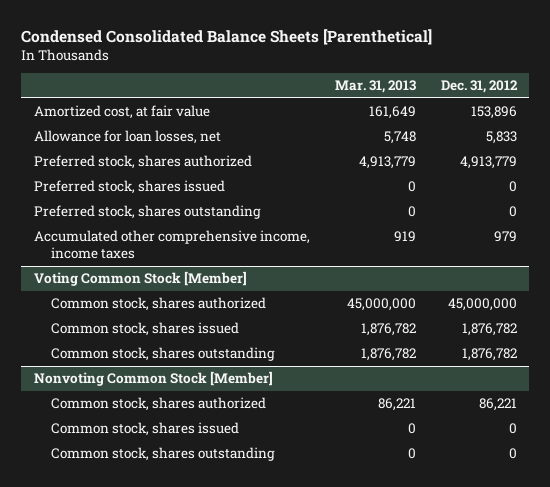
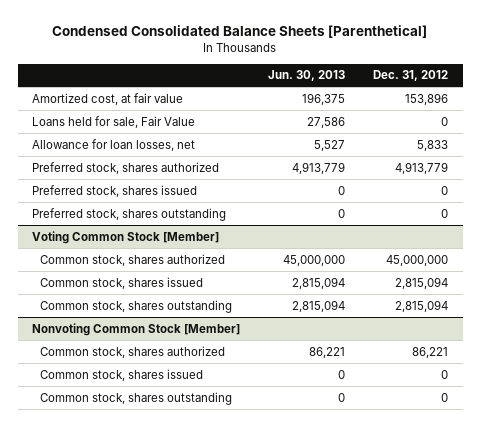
[334,80,416,94] Mar. 31, 2013 -> none
none -> [268,70,346,82] Jun. 30, 2013
none -> [31,115,195,128] Loans held for sale, Fair Value
[33,230,310,260] Accumulated other comprehensive income, income taxes -> none
[461,323,517,337] 1,876,782 -> [395,276,449,289] 2,815,094
[461,348,517,362] 1,876,782 -> [395,299,449,312] 2,815,094

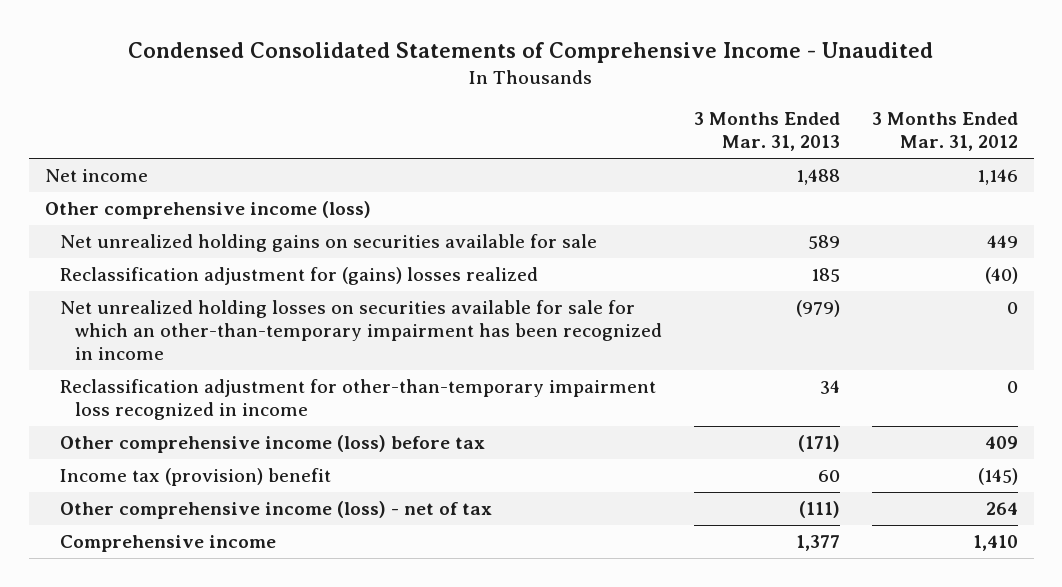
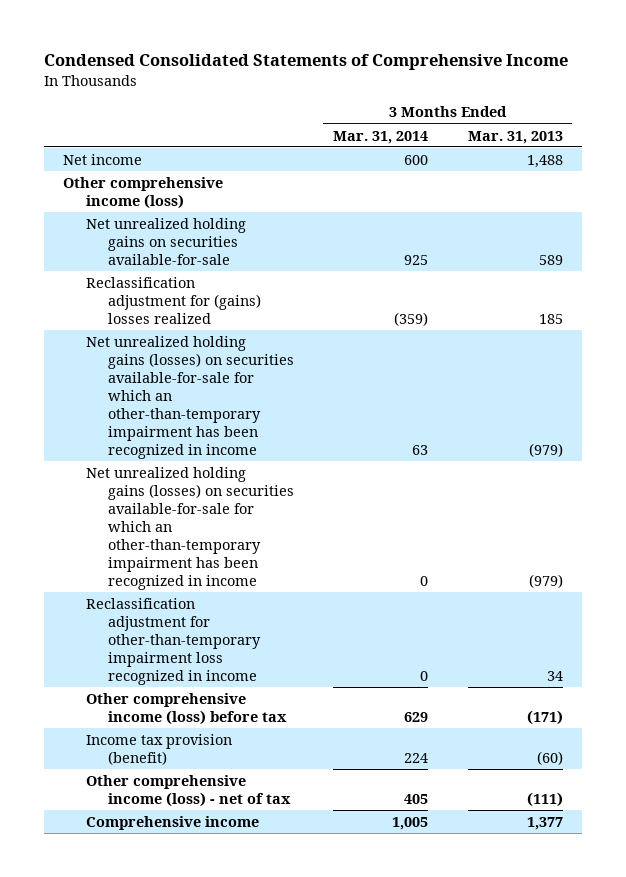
[128,41,934,63] Condensed Consolidated Statements of Comprehensive Income - Unaudited -> [43,54,568,71] Condensed Consolidated Statements of Comprehensive Income
[871,112,1018,152] 3 Months Ended Mar. 31, 2012 -> none
none -> [333,130,429,144] Mar. 31, 2014
[59,233,597,252] Net unrealized holding gains on securities available for sale -> [85,217,246,265] Net unrealized holding gains on securities available-for-sale
none -> [85,335,294,459] Net unrealized holding gains (losses) on securities available-for-sale for which an other-than-temporary impairment has been recognized in income
[59,299,662,361] Net unrealized holding losses on securities available for sale for which an other-than-temporary impairment has been recognized in income -> [85,466,294,590] Net unrealized holding gains (losses) on securities available-for-sale for which an other-than-temporary impairment has been recognized in income
[59,467,331,486] Income tax (provision) benefit -> [85,733,232,765] Income tax provision (benefit)
[817,469,840,482] 60 -> [536,750,563,765] (60)

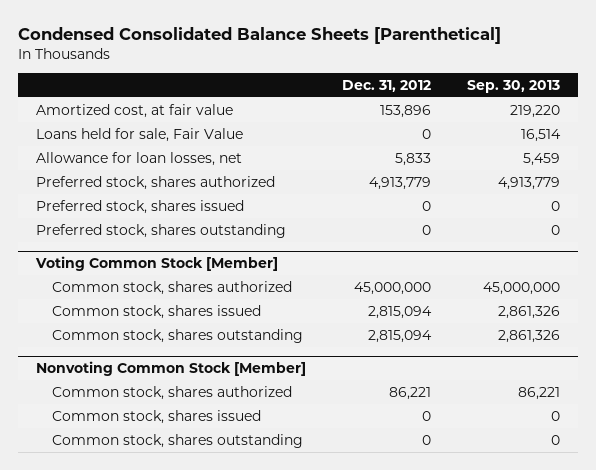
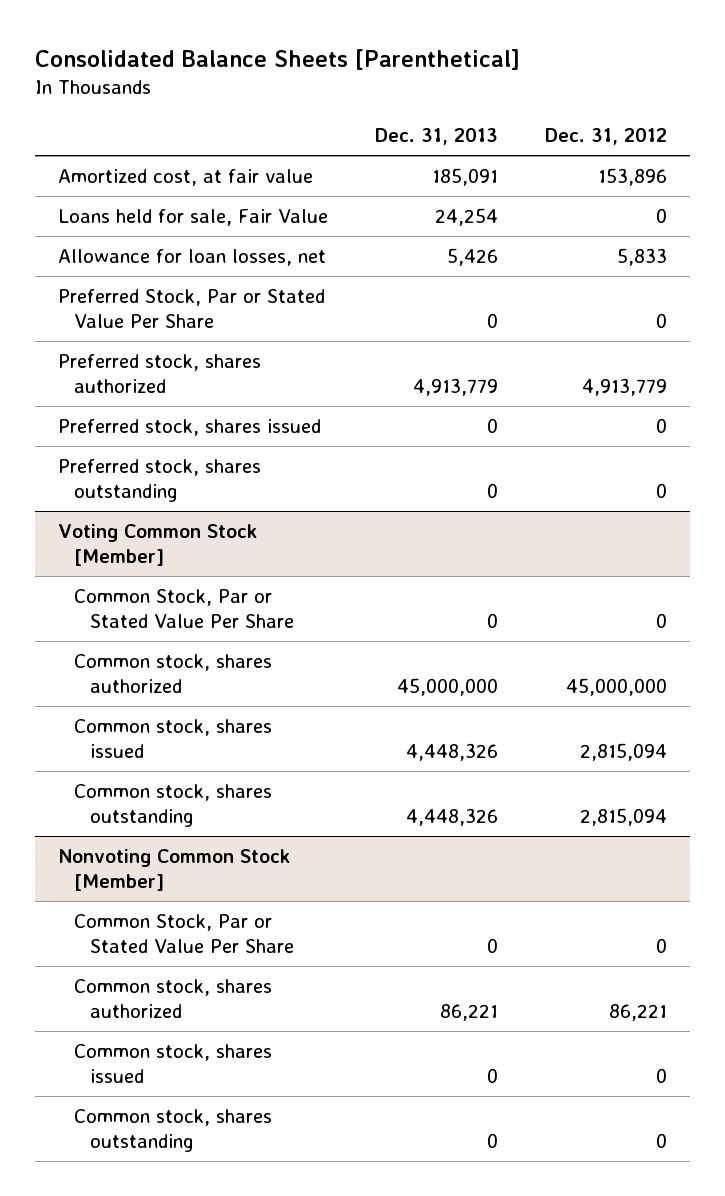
[17,26,501,44] Condensed Consolidated Balance Sheets [Parenthetical] -> [35,48,521,70] Consolidated Balance Sheets [Parenthetical]
[466,79,560,93] Sep. 30, 2013 -> none
none -> [375,127,499,145] Dec. 31, 2013
none -> [58,289,326,328] Preferred Stock, Par or Stated Value Per Share
none -> [74,589,295,628] Common Stock, Par or Stated Value Per Share
none -> [74,914,295,953] Common Stock, Par or Stated Value Per Share

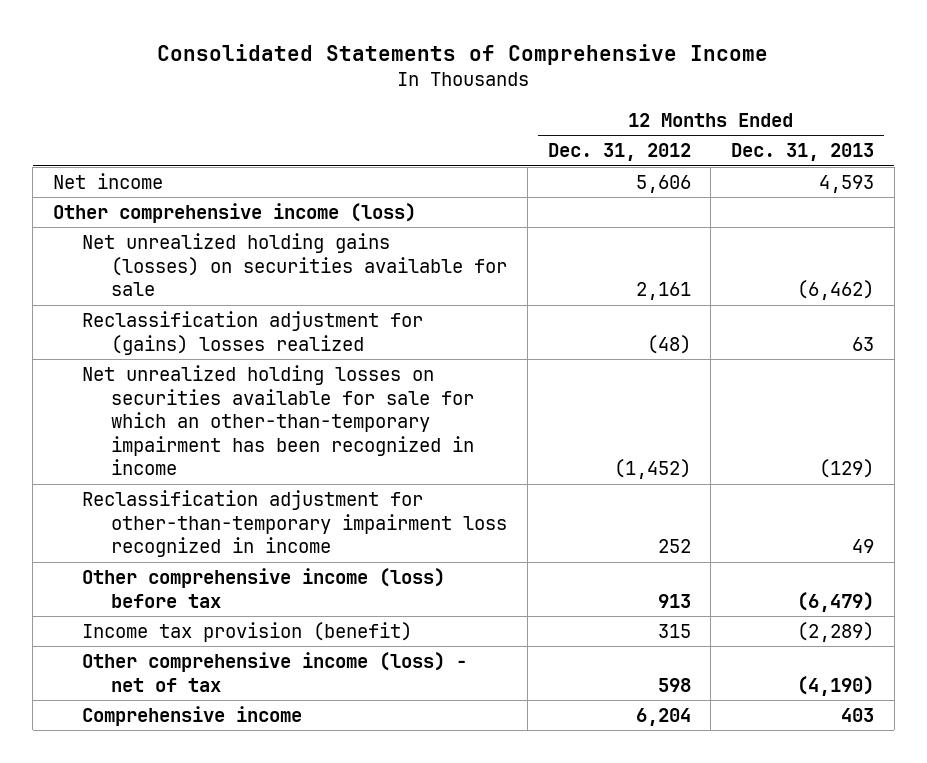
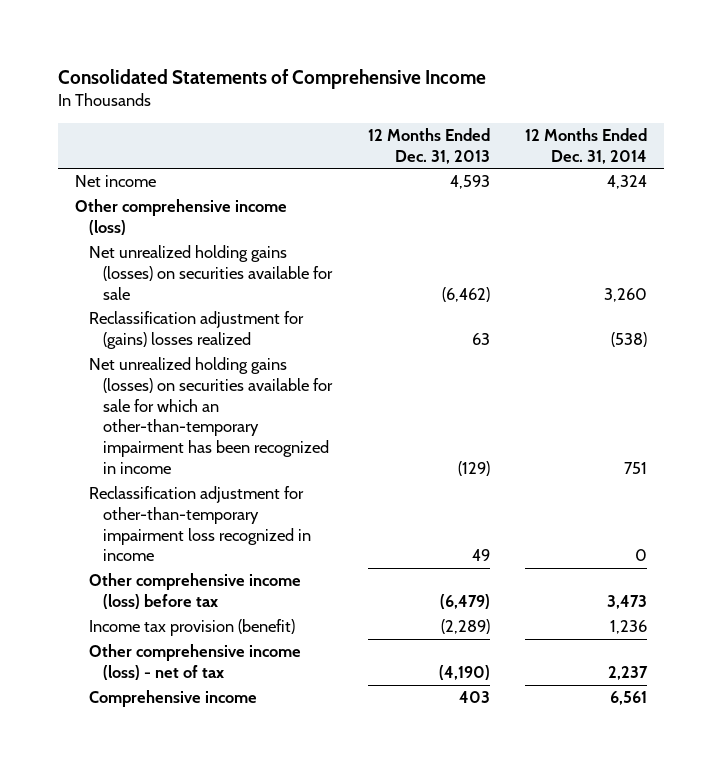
[547,143,691,162] Dec. 31, 2012 -> none
none -> [524,127,647,164] 12 Months Ended Dec. 31, 2014
[82,364,475,476] Net unrealized holding losses on securities available for sale for which an other-than-temporary impairment has been recognized in income -> [89,357,334,474] Net unrealized holding gains (losses) on securities available for sale for which an other-than-temporary impairment has been recognized in income

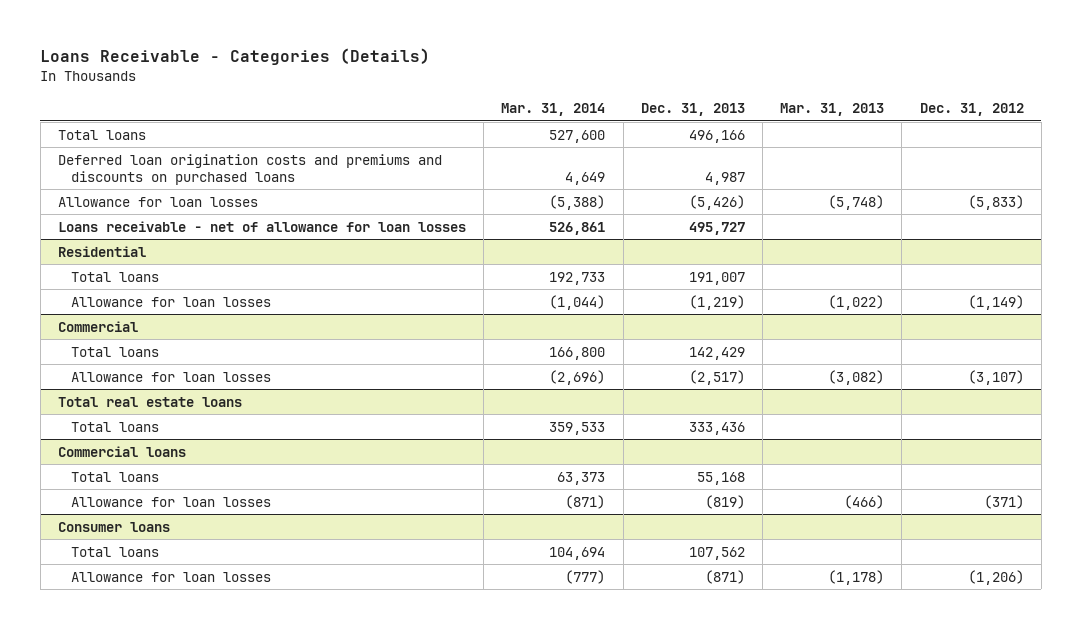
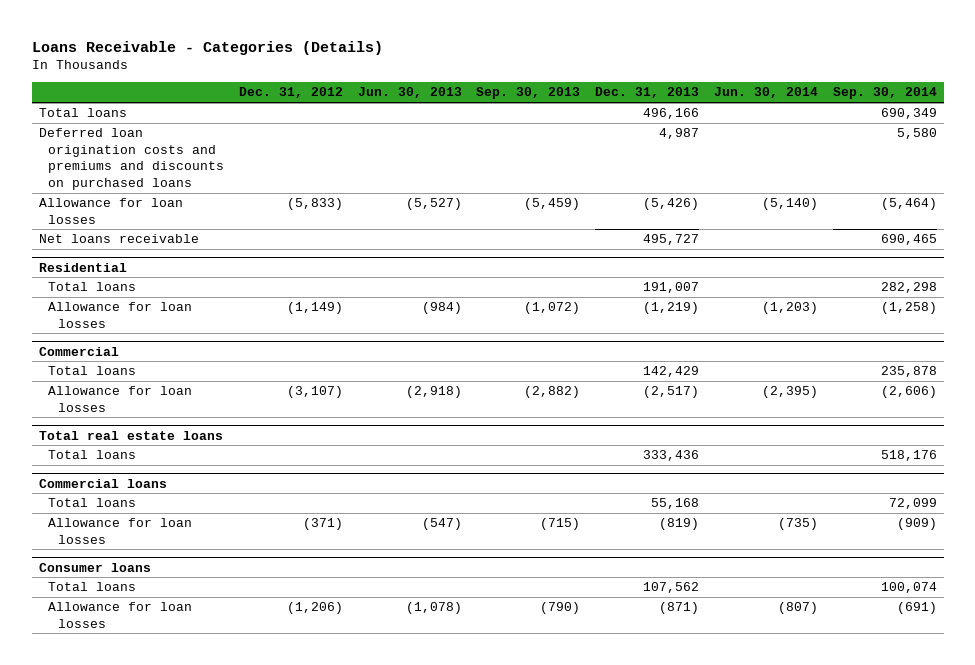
[501,102,606,116] Mar. 31, 2014 -> none
[780,102,885,116] Mar. 31, 2013 -> none
none -> [357,87,462,99] Jun. 30, 2013
none -> [476,87,581,100] Sep. 30, 2013
none -> [713,87,818,99] Jun. 30, 2014
none -> [832,87,937,100] Sep. 30, 2014
[57,220,466,232] Loans receivable - net of allowance for loan losses -> [38,234,199,244] Net loans receivable

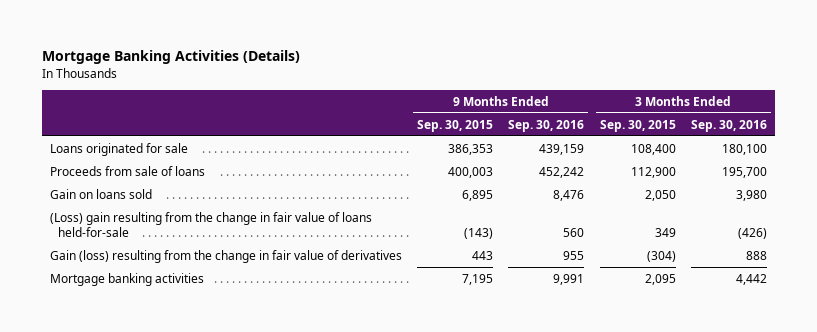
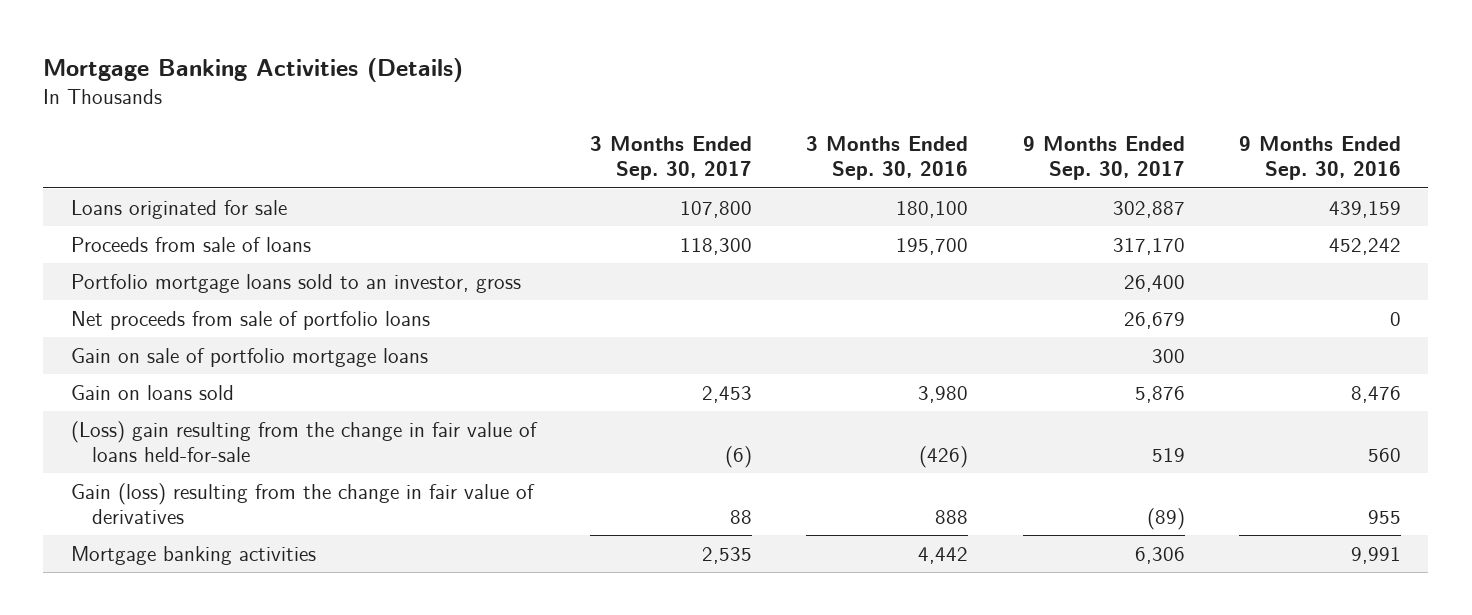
[416,119,493,132] Sep. 30, 2015 -> none
[599,119,676,132] Sep. 30, 2015 -> none
none -> [589,136,752,181] 3 Months Ended Sep. 30, 2017
none -> [1022,136,1185,181] 9 Months Ended Sep. 30, 2017
none -> [70,274,521,294] Portfolio mortgage loans sold to an investor, gross
none -> [70,311,430,331] Net proceeds from sale of portfolio loans
none -> [70,348,428,368] Gain on sale of portfolio mortgage loans

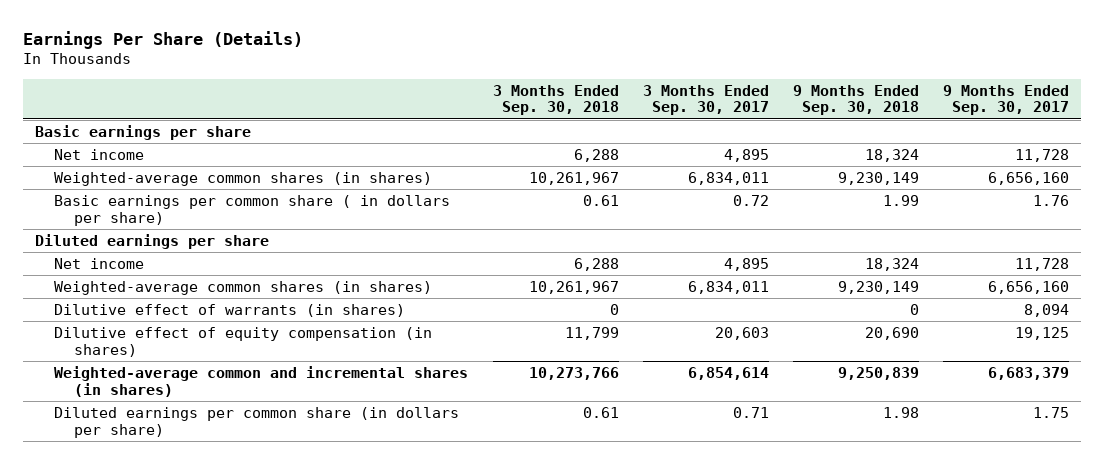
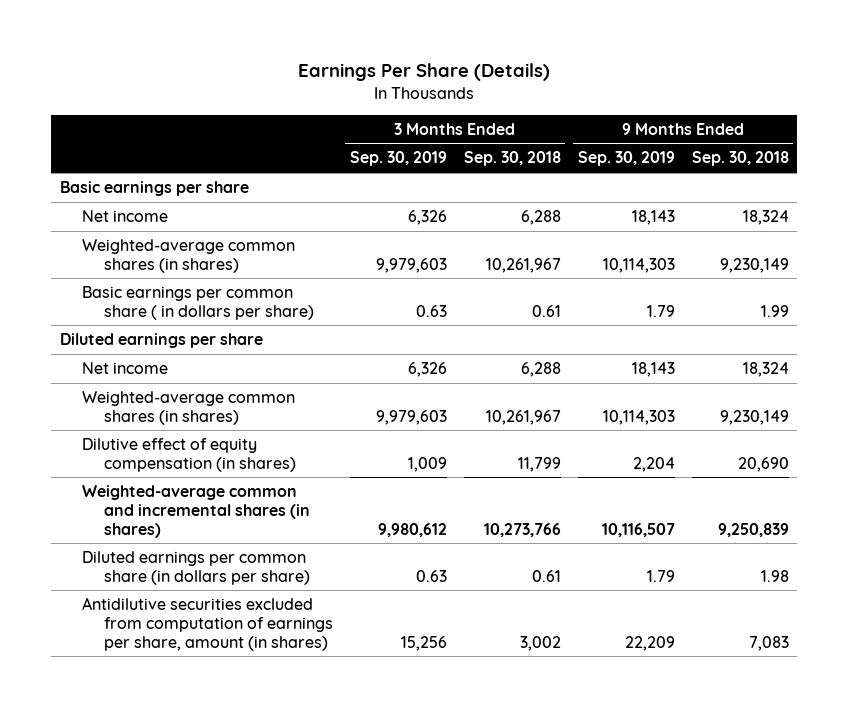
[642,84,769,116] 3 Months Ended Sep. 30, 2017 -> none
[942,84,1069,116] 9 Months Ended Sep. 30, 2017 -> none
none -> [349,151,447,167] Sep. 30, 2019
none -> [577,151,675,167] Sep. 30, 2019
[54,303,406,317] Dilutive effect of warrants (in shares) -> none
none -> [81,597,333,651] Antidilutive securities excluded from computation of earnings per share, amount (in shares)

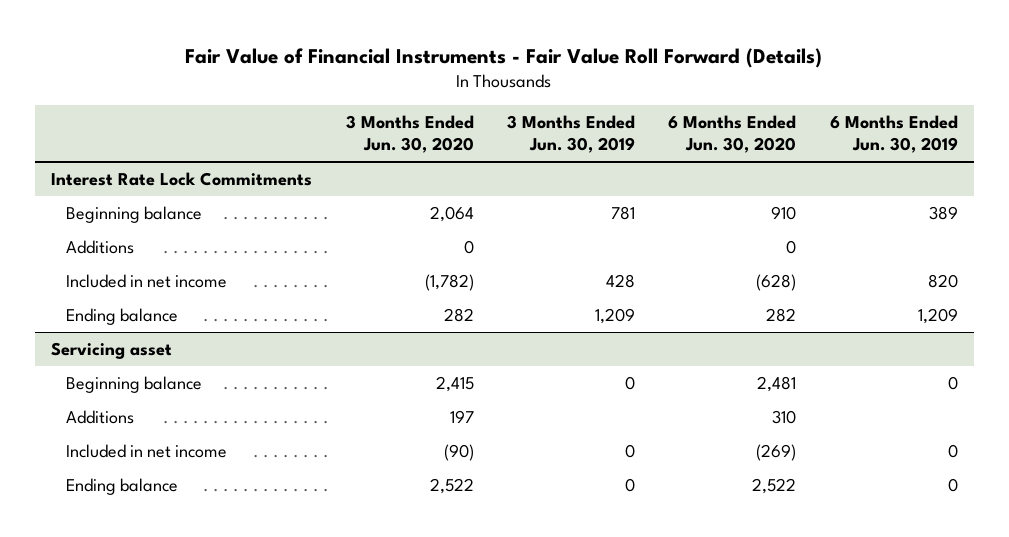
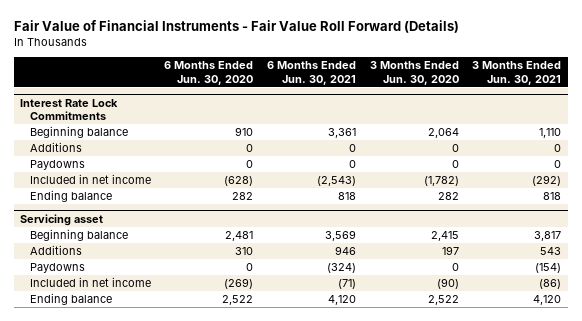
[506,115,635,154] 3 Months Ended Jun. 30, 2019 -> none
[829,115,958,154] 6 Months Ended Jun. 30, 2019 -> none
none -> [267,61,357,85] 6 Months Ended Jun. 30, 2021
none -> [472,61,562,85] 3 Months Ended Jun. 30, 2021
none -> [29,160,85,171] Paydowns
none -> [29,263,85,274] Paydowns

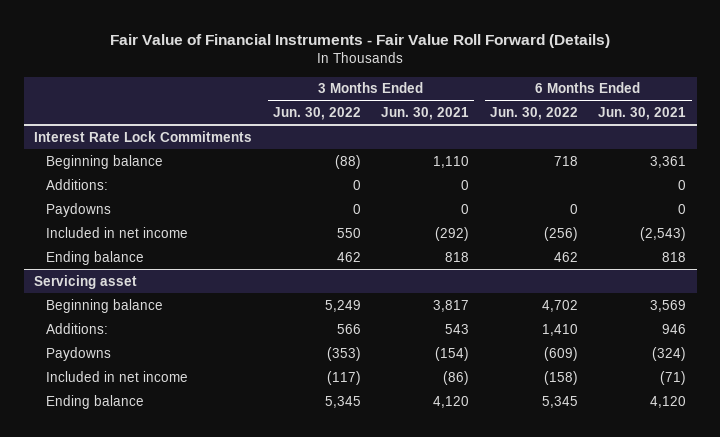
[164,61,254,85] 6 Months Ended Jun. 30, 2020 -> none
[369,61,459,85] 3 Months Ended Jun. 30, 2020 -> none
none -> [272,106,361,120] Jun. 30, 2022
none -> [489,106,578,120] Jun. 30, 2022
[29,142,82,153] Additions -> [45,178,108,190] Additions:
[29,245,82,256] Additions -> [45,322,108,334] Additions:

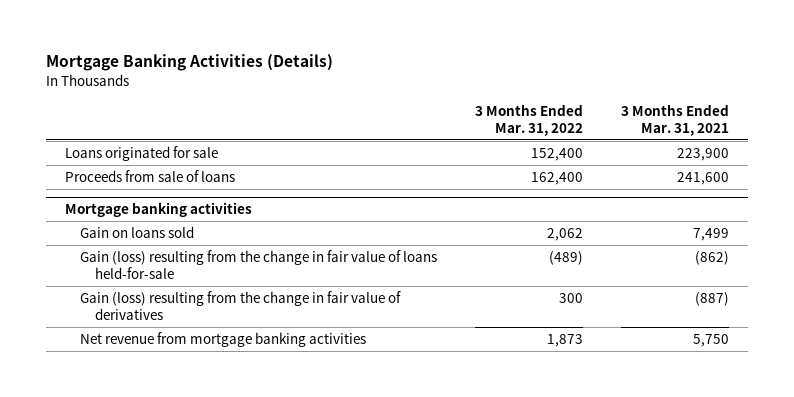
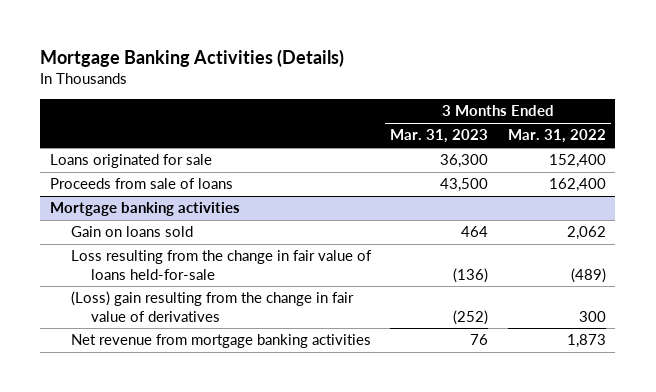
[621,104,730,136] 3 Months Ended Mar. 31, 2021 -> none
none -> [390,129,489,144] Mar. 31, 2023
[80,249,438,279] Gain (loss) resulting from the change in fair value of loans held-for-sale -> [70,250,372,280] Loss resulting from the change in fair value of loans held-for-sale
[80,290,402,320] Gain (loss) resulting from the change in fair value of derivatives -> [70,291,354,322] (Loss) gain resulting from the change in fair value of derivatives

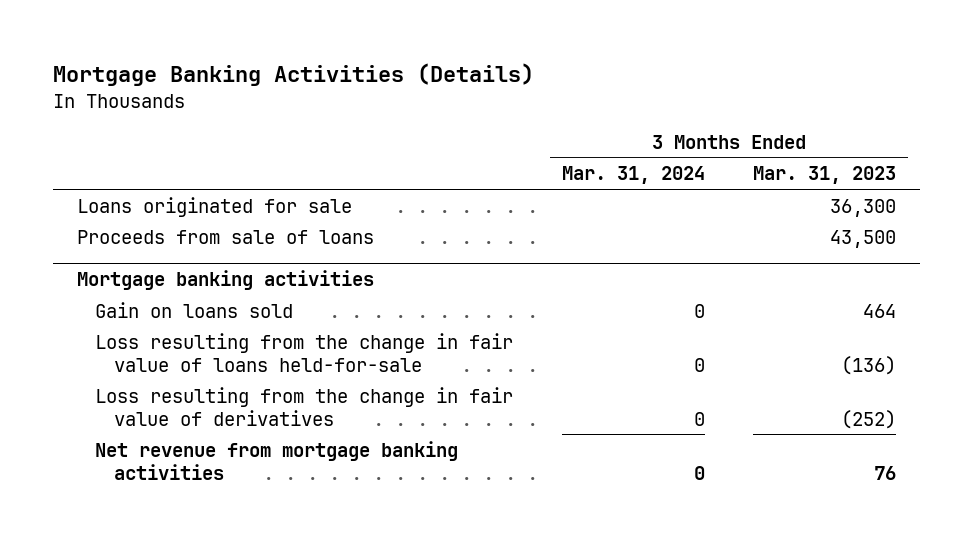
[507,129,606,144] Mar. 31, 2022 -> none
none -> [561,166,705,185] Mar. 31, 2024
[70,291,354,322] (Loss) gain resulting from the change in fair value of derivatives -> [95,386,514,426] Loss resulting from the change in fair value of derivatives

